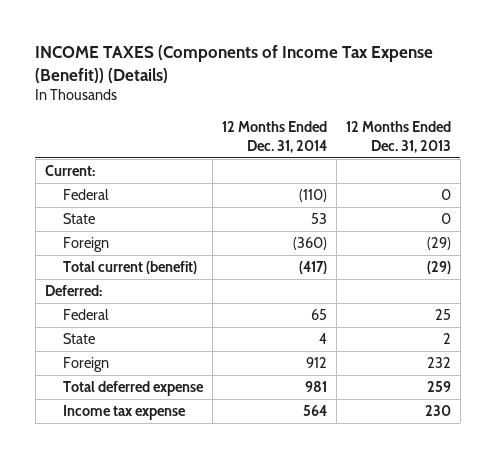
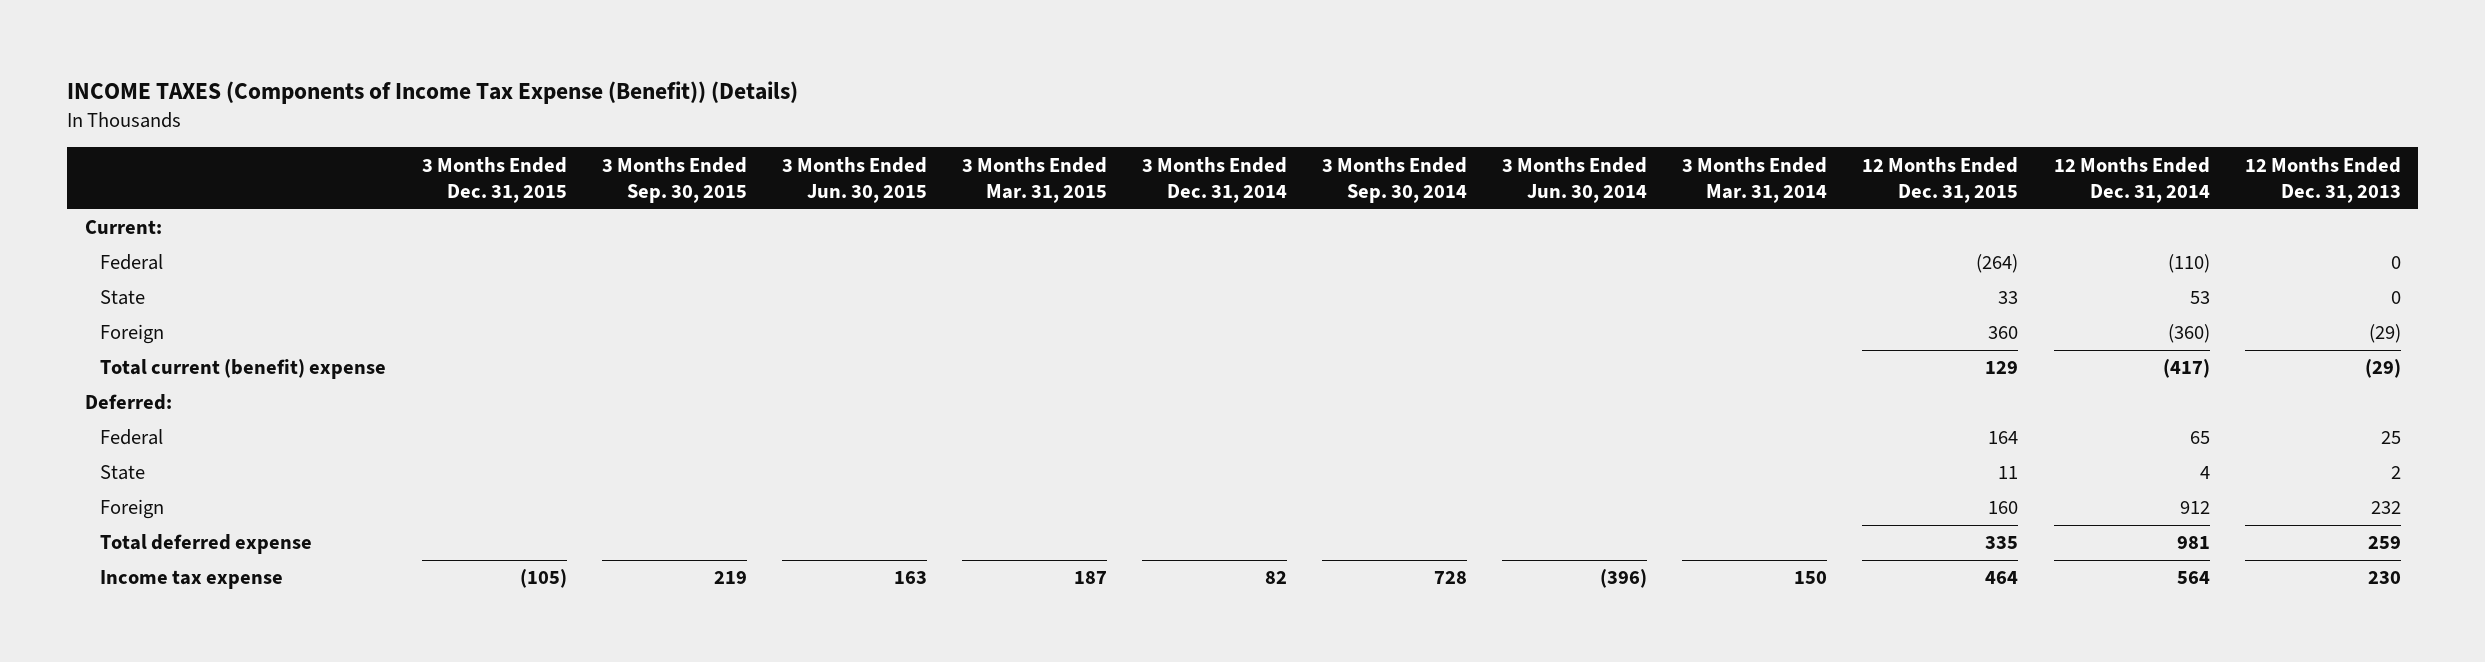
none -> [421,156,567,203] 3 Months Ended Dec. 31, 2015
none -> [601,156,747,203] 3 Months Ended Sep. 30, 2015
none -> [781,156,927,203] 3 Months Ended Jun. 30, 2015
none -> [961,156,1107,203] 3 Months Ended Mar. 31, 2015
none -> [1142,156,1288,203] 3 Months Ended Dec. 31, 2014
none -> [1322,156,1468,203] 3 Months Ended Sep. 30, 2014
none -> [1502,156,1648,203] 3 Months Ended Jun. 30, 2014
none -> [1682,156,1828,203] 3 Months Ended Mar. 31, 2014
none -> [1862,156,2019,203] 12 Months Ended Dec. 31, 2015
[62,261,197,275] Total current (benefit) -> [100,359,387,380] Total current (benefit) expense

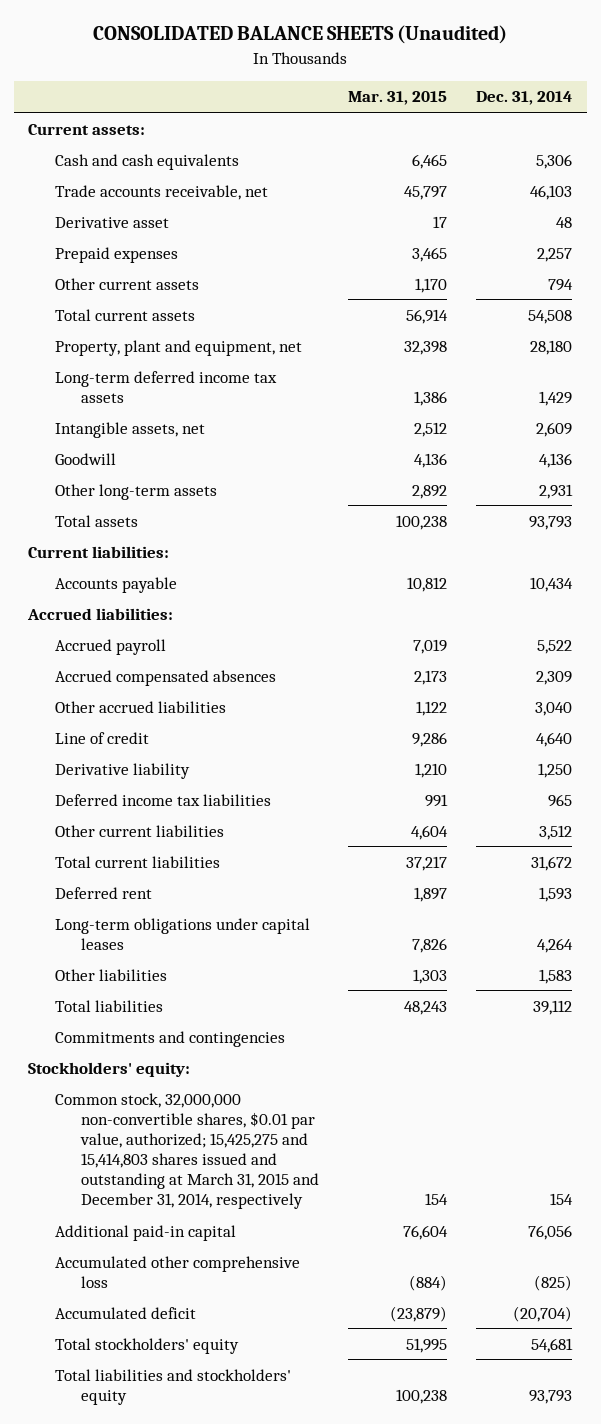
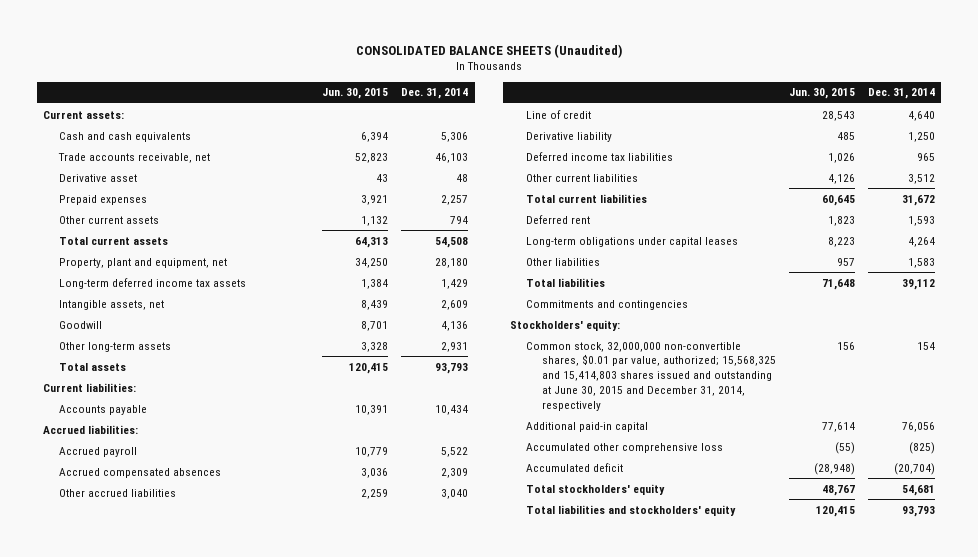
[348,91,448,106] Mar. 31, 2015 -> none
none -> [322,88,389,100] Jun. 30, 2015
[54,1092,319,1209] Common stock, 32,000,000 non-convertible shares, $0.01 par value, authorized; 15,425,275 and 15,414,803 shares issued and outstanding at March 31, 2015 and December 31, 2014, respectively -> [525,341,777,411] Common stock, 32,000,000 non-convertible shares, $0.01 par value, authorized; 15,568,325 and 15,414,803 shares issued and outstanding at June 30, 2015 and December 31, 2014, respectively

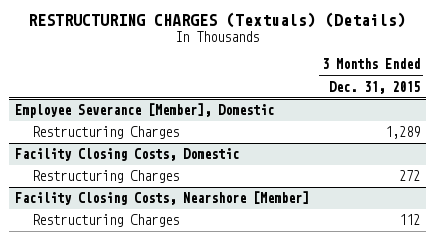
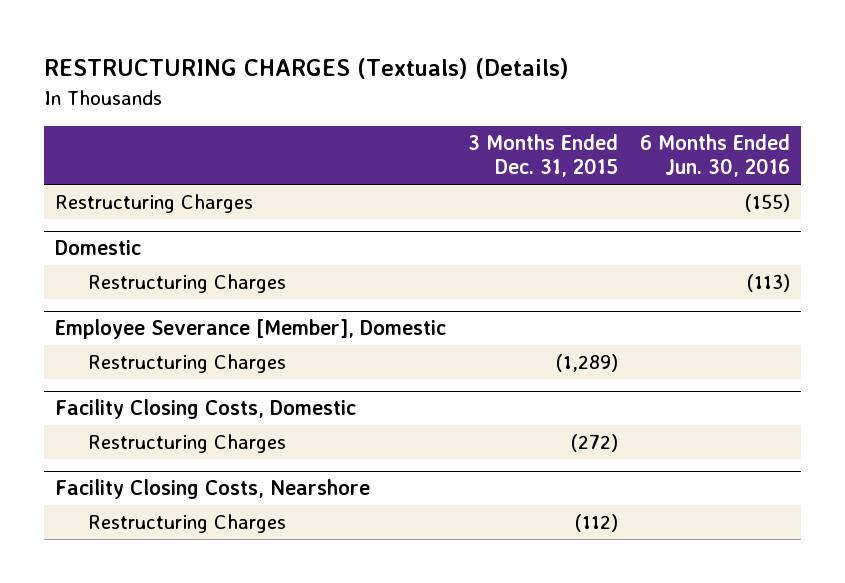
none -> [639,133,790,178] 6 Months Ended Jun. 30, 2016
none -> [54,194,253,214] Restructuring Charges
none -> [54,240,141,256] Domestic
none -> [88,274,287,294] Restructuring Charges
[384,126,420,140] 1,289 -> [555,354,618,373] (1,289)
[398,170,420,182] 272 -> [570,434,618,453] (272)
[15,191,310,206] Facility Closing Costs, Nearshore [Member] -> [54,479,370,500] Facility Closing Costs, Nearshore
[398,214,420,226] 112 -> [574,514,618,533] (112)

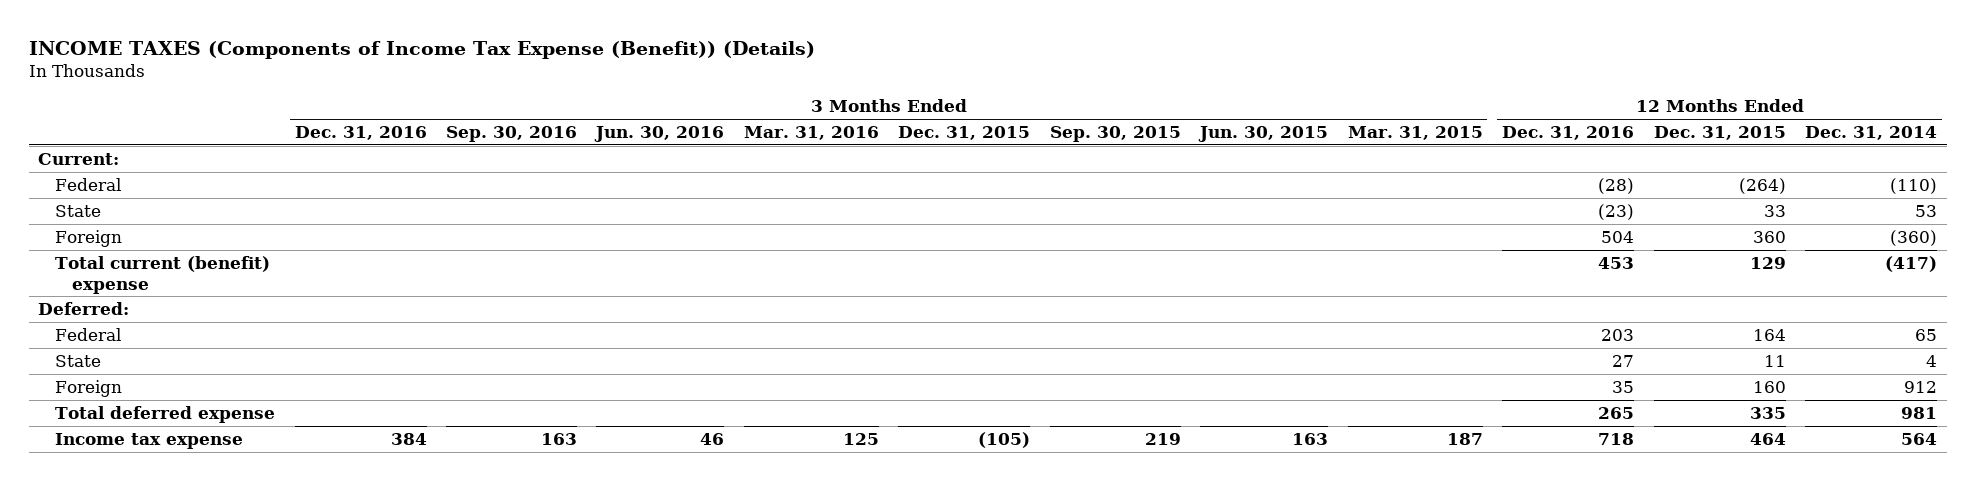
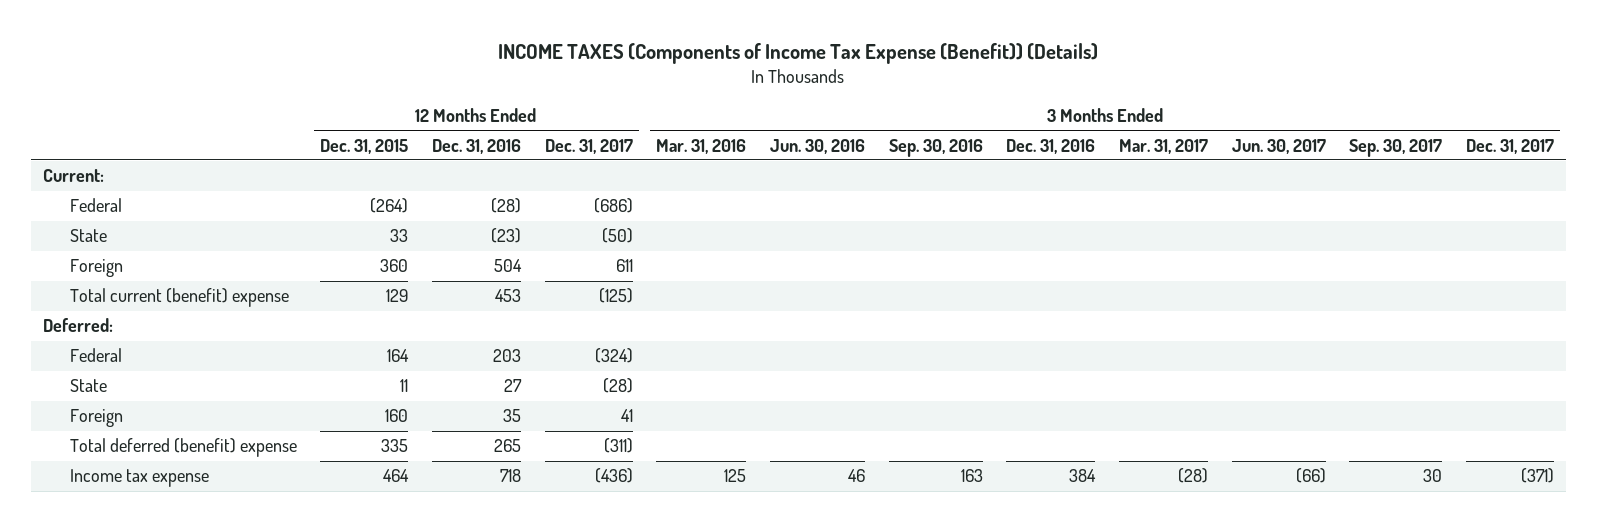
[898,125,1031,140] Dec. 31, 2015 -> none
[1049,125,1181,142] Sep. 30, 2015 -> none
[1198,125,1329,142] Jun. 30, 2015 -> none
[1347,125,1483,140] Mar. 31, 2015 -> none
[1804,125,1937,140] Dec. 31, 2014 -> none
none -> [544,138,633,154] Dec. 31, 2017
none -> [1118,138,1208,154] Mar. 31, 2017
none -> [1231,138,1326,154] Jun. 30, 2017
none -> [1349,138,1443,157] Sep. 30, 2017
none -> [1465,138,1554,154] Dec. 31, 2017
[55,405,276,423] Total deferred expense -> [69,438,297,458] Total deferred (benefit) expense

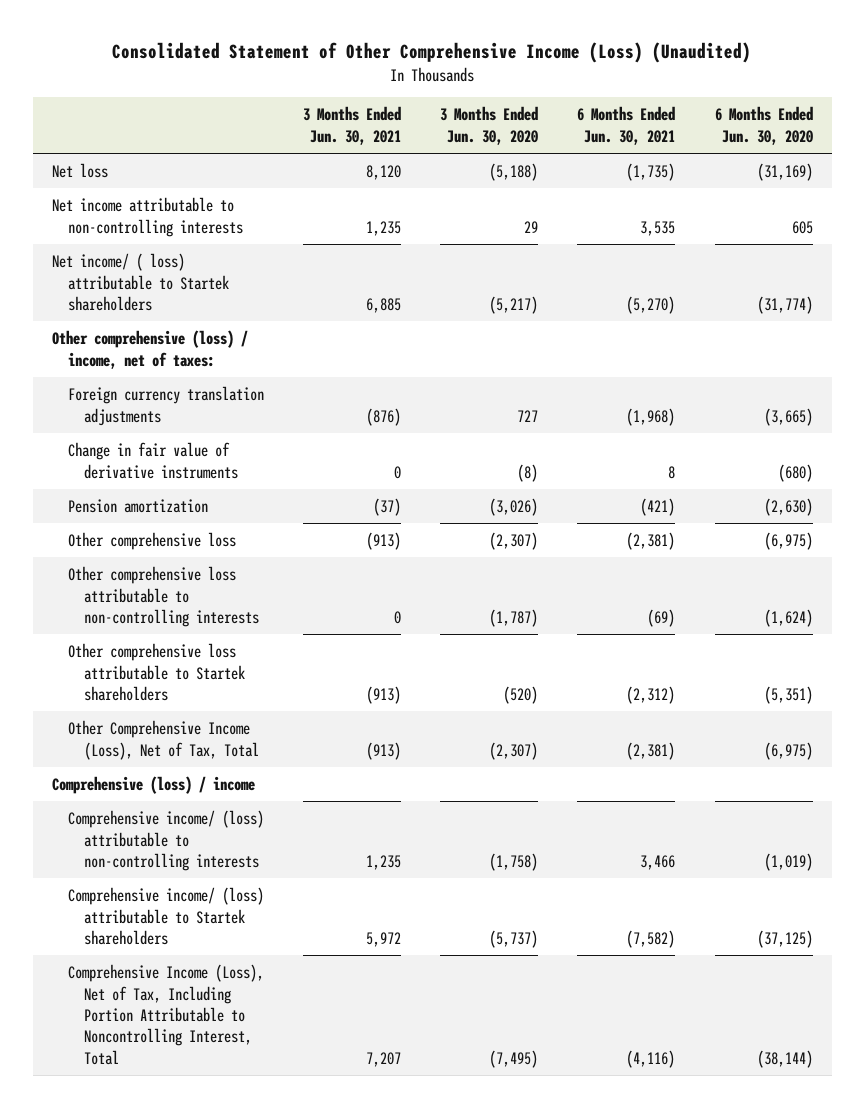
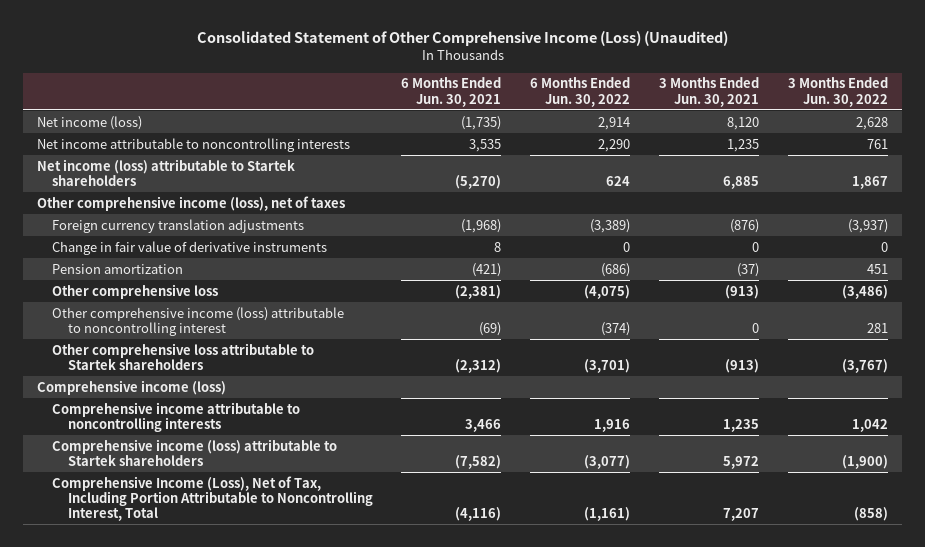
[440,106,539,145] 3 Months Ended Jun. 30, 2020 -> none
[714,106,813,145] 6 Months Ended Jun. 30, 2020 -> none
none -> [530,77,631,107] 6 Months Ended Jun. 30, 2022
none -> [787,77,888,107] 3 Months Ended Jun. 30, 2022
[52,163,109,179] Net loss -> [37,115,143,130] Net income (loss)
[52,197,244,237] Net income attributable to non-controlling interests -> [37,137,351,152] Net income attributable to noncontrolling interests
[52,253,230,312] Net income/ ( loss) attributable to Startek shareholders -> [37,158,296,186] Net income (loss) attributable to Startek shareholders
[52,330,249,369] Other comprehensive (loss) / income, net of taxes: -> [37,195,346,211] Other comprehensive income (loss), net of taxes
[68,566,259,628] Other comprehensive loss attributable to non-controlling interests -> [52,306,345,336] Other comprehensive income (loss) attributable to noncontrolling interest
[68,720,259,760] Other Comprehensive Income (Loss), Net of Tax, Total -> none
[52,776,256,795] Comprehensive (loss) / income -> [37,379,227,395] Comprehensive income (loss)
[68,810,265,872] Comprehensive income/ (loss) attributable to non-controlling interests -> [52,401,301,432] Comprehensive income attributable to noncontrolling interests
[68,887,265,946] Comprehensive income/ (loss) attributable to Startek shareholders -> [52,438,338,466] Comprehensive income (loss) attributable to Startek shareholders

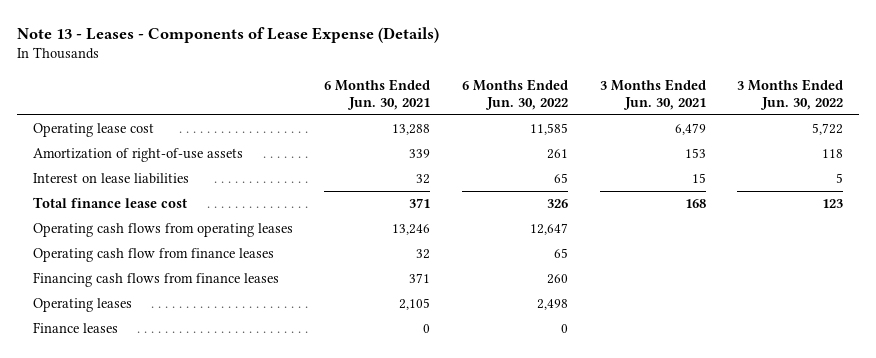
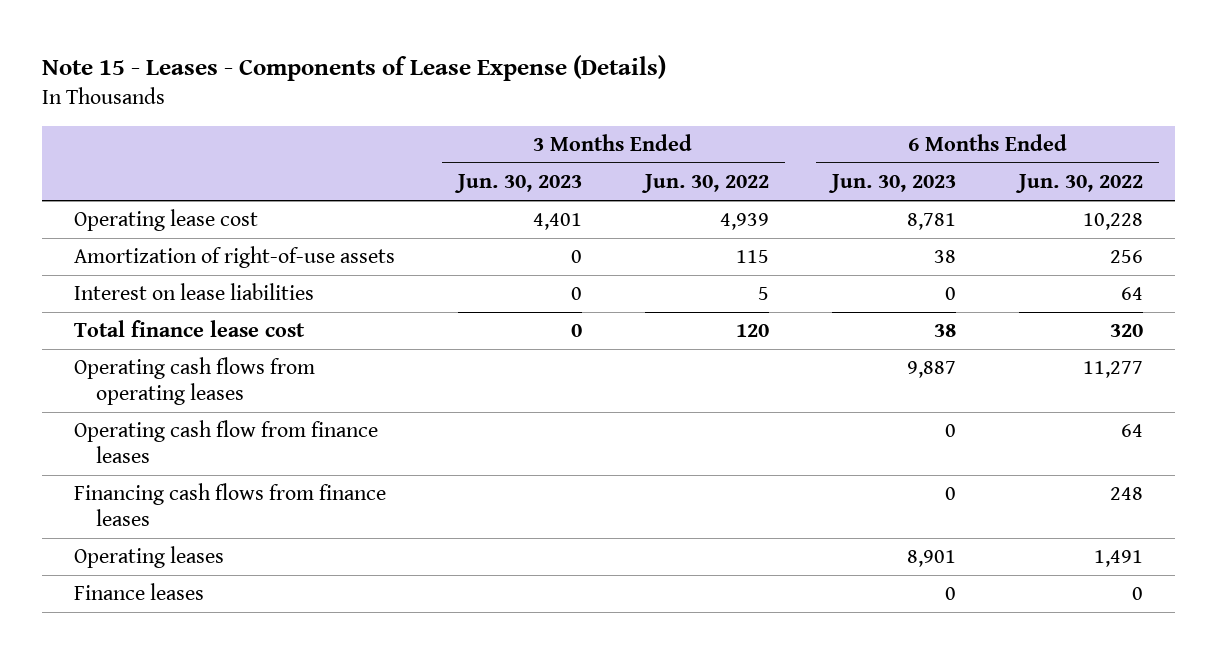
[16,27,439,44] Note 13 - Leases - Components of Lease Expense (Details) -> [42,55,667,82] Note 15 - Leases - Components of Lease Expense (Details)
[324,78,431,110] 6 Months Ended Jun. 30, 2021 -> none
[599,78,706,110] 3 Months Ended Jun. 30, 2021 -> none
none -> [453,174,582,194] Jun. 30, 2023
none -> [828,174,957,194] Jun. 30, 2023
[529,123,568,136] 11,585 -> [1083,213,1144,231] 10,228
[812,123,844,136] 5,722 -> [719,213,769,231] 4,939
[546,149,568,160] 261 -> [1110,250,1144,264] 256
[822,149,844,159] 118 -> [735,250,769,264] 115
[553,173,568,184] 65 -> [1121,287,1144,301] 64
[546,199,568,209] 326 -> [1110,324,1144,338] 320
[822,199,844,209] 123 -> [735,324,769,338] 120
[529,223,568,236] 12,647 -> [1083,361,1144,379] 11,277
[553,248,568,259] 65 -> [1121,424,1144,438] 64
[546,274,568,285] 260 -> [1110,487,1144,501] 248
[536,299,568,311] 2,498 -> [1094,550,1144,568] 1,491

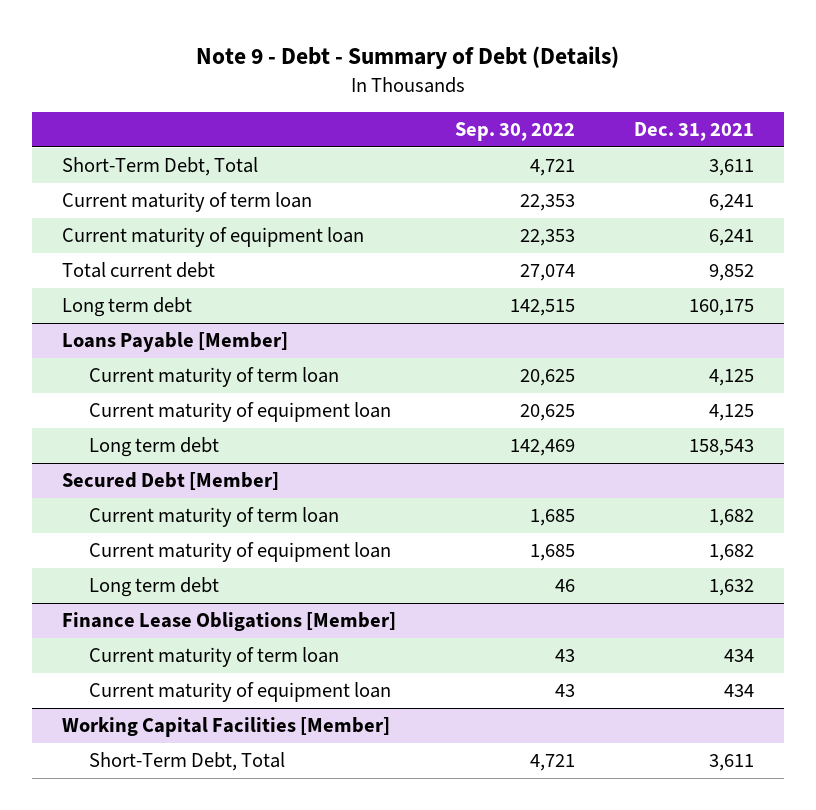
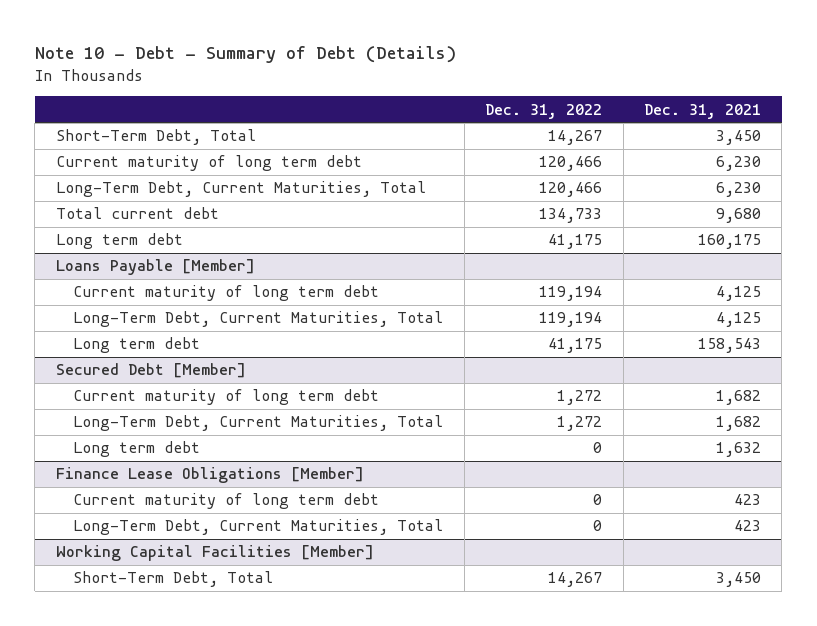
[196,46,620,70] Note 9 - Debt - Summary of Debt (Details) -> [34,46,456,64] Note 10 - Debt - Summary of Debt (Details)
[455,122,576,142] Sep. 30, 2022 -> none
none -> [485,103,603,119] Dec. 31, 2022
[61,227,364,248] Current maturity of equipment loan -> none
[709,159,755,177] 3,611 -> [715,130,761,146] 3,450
[61,192,312,213] Current maturity of term loan -> [55,155,362,172] Current maturity of long term debt
[709,194,755,212] 6,241 -> [715,156,761,172] 6,230
none -> [55,181,426,198] Long-Term Debt, Current Maturities, Total
[709,264,755,282] 9,852 -> [715,208,761,224] 9,680
[88,367,339,388] Current maturity of term loan -> [73,285,380,302] Current maturity of long term debt
[88,402,391,423] Current maturity of equipment loan -> [73,311,444,328] Long-Term Debt, Current Maturities, Total
[88,507,339,528] Current maturity of term loan -> [73,389,380,406] Current maturity of long term debt
[88,542,391,563] Current maturity of equipment loan -> [73,415,444,432] Long-Term Debt, Current Maturities, Total
[88,682,391,703] Current maturity of equipment loan -> none
[88,647,339,668] Current maturity of term loan -> [73,493,380,510] Current maturity of long term debt
[724,649,755,663] 434 -> [733,494,761,506] 423
none -> [73,519,444,536] Long-Term Debt, Current Maturities, Total
[709,754,755,772] 3,611 -> [715,572,761,588] 3,450

